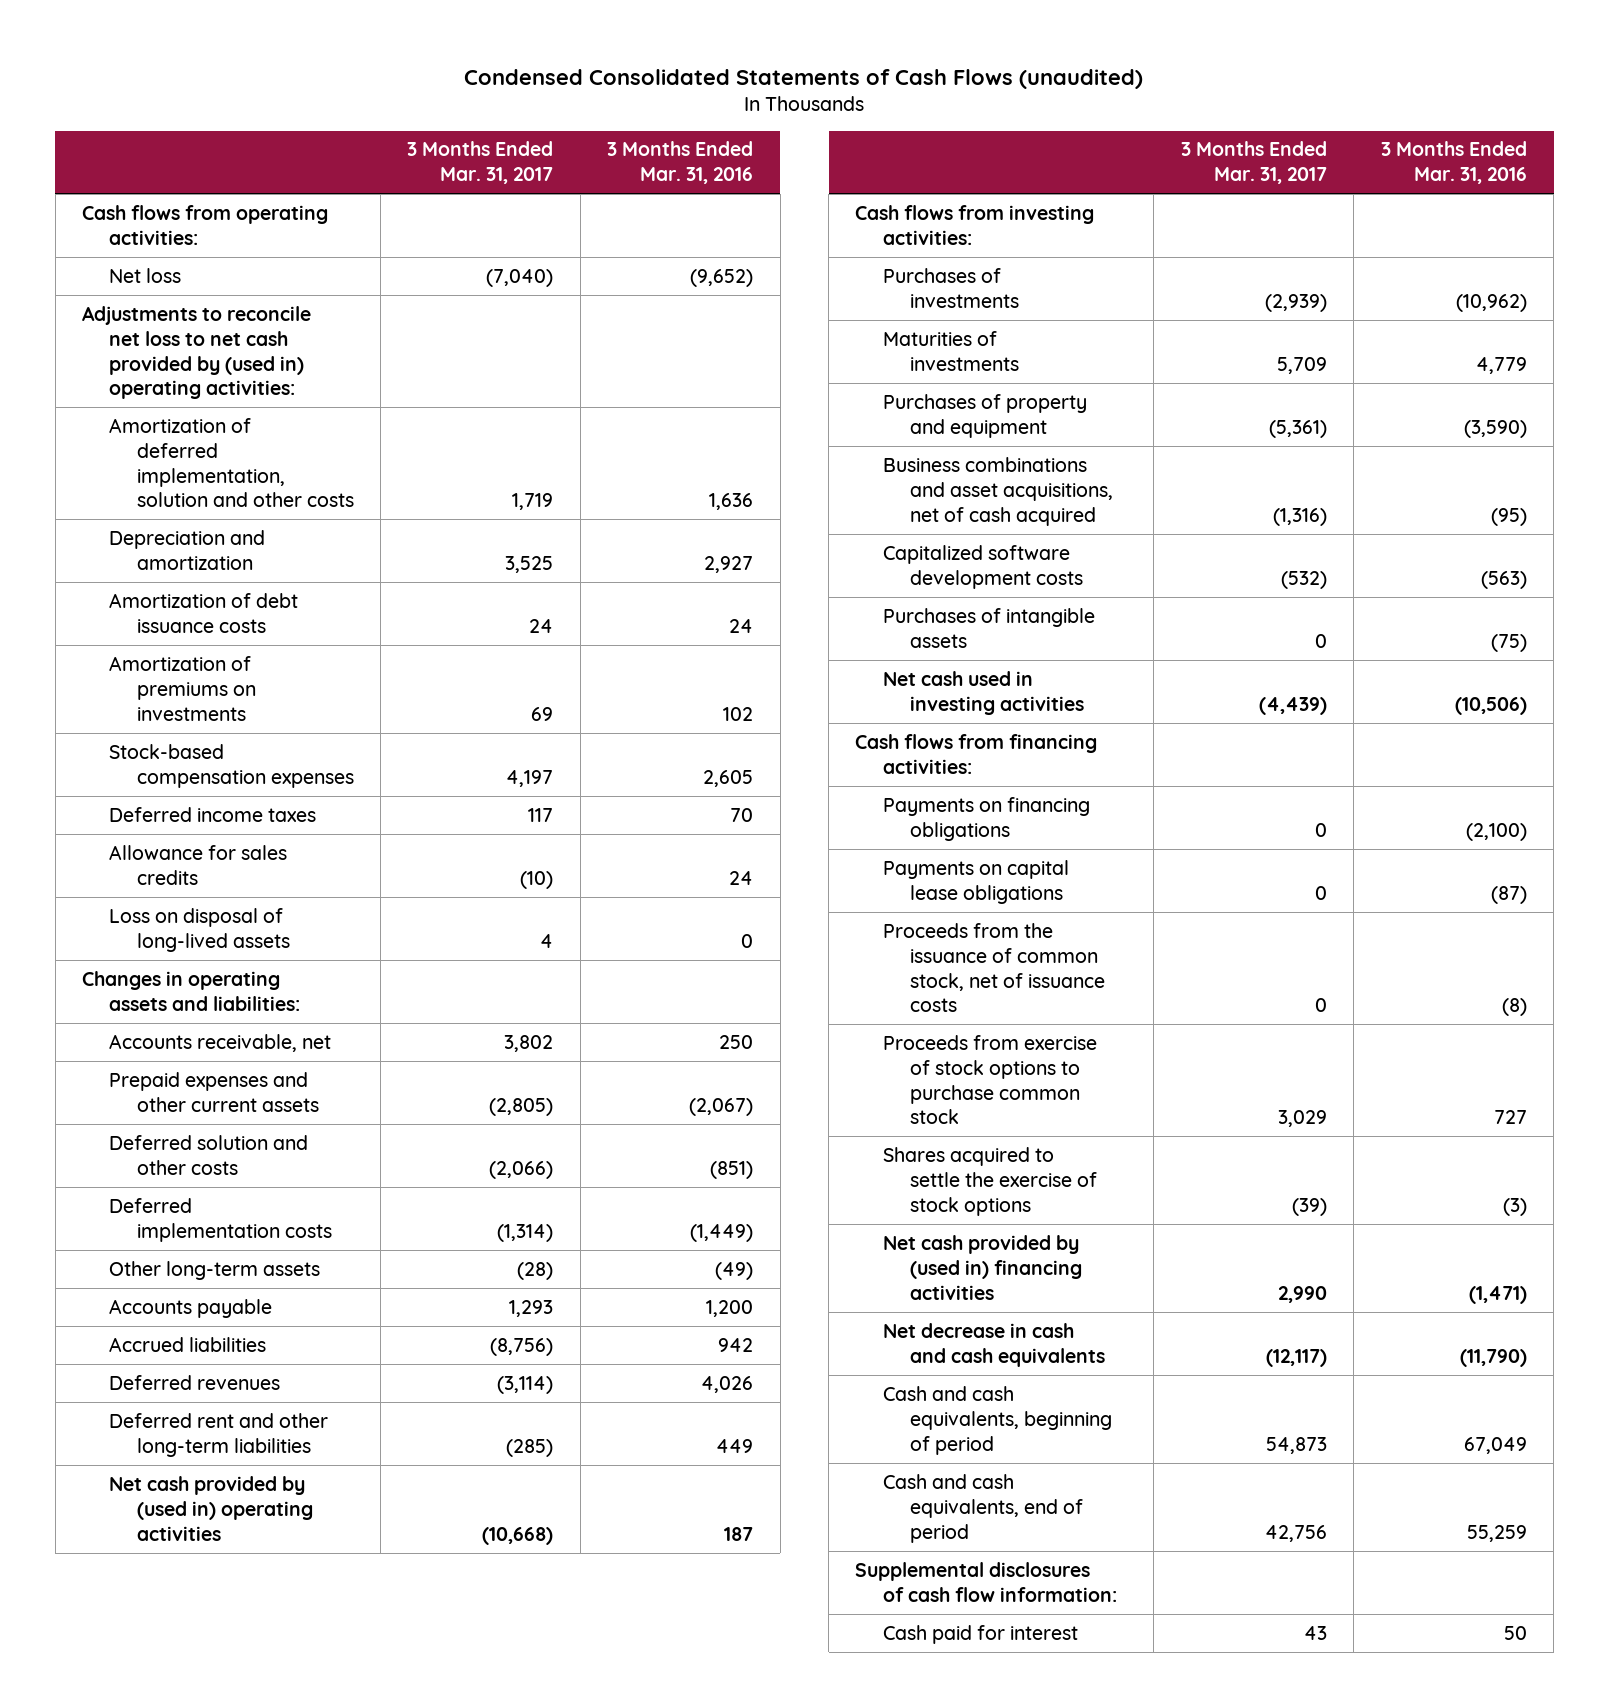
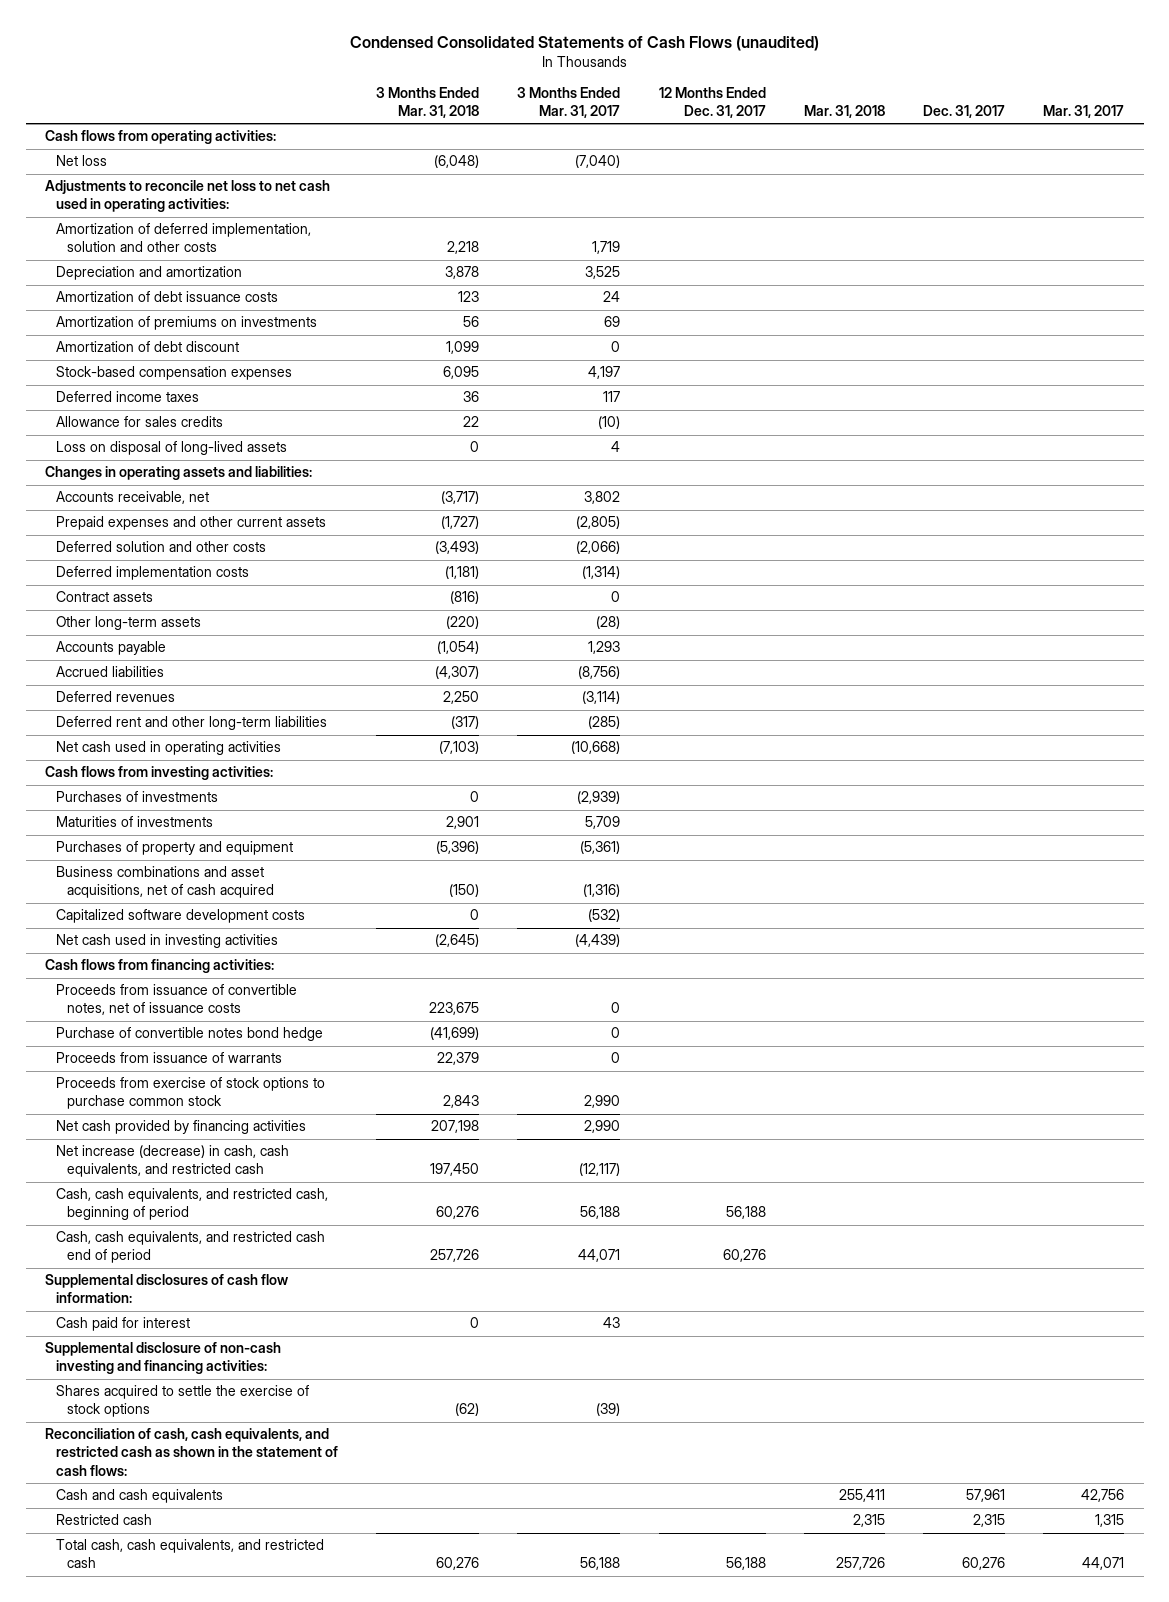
[607,141,754,185] 3 Months Ended Mar. 31, 2016 -> none
none -> [376,86,480,119] 3 Months Ended Mar. 31, 2018
none -> [658,86,766,119] 12 Months Ended Dec. 31, 2017
none -> [803,105,885,119] Mar. 31, 2018
none -> [923,105,1006,119] Dec. 31, 2017
none -> [1043,105,1125,119] Mar. 31, 2017
[82,305,312,400] Adjustments to reconcile net loss to net cash provided by (used in) operating activities: -> [45,180,331,213] Adjustments to reconcile net loss to net cash used in operating activities:
none -> [55,341,239,353] Amortization of debt discount
none -> [55,591,153,603] Contract assets
[109,1475,313,1541] Net cash provided by (used in) operating activities -> [55,741,281,756] Net cash used in operating activities
[882,607,1095,648] Purchases of intangible assets -> none
[882,796,1090,841] Payments on financing obligations -> none
[882,859,1069,904] Payments on capital lease obligations -> none
[882,922,1105,1013] Proceeds from the issuance of common stock, net of issuance costs -> [55,984,297,1016] Proceeds from issuance of convertible notes, net of issuance costs
none -> [55,1027,323,1042] Purchase of convertible notes bond hedge
none -> [55,1052,282,1064] Proceeds from issuance of warrants
[1277,1110,1327,1128] 3,029 -> [584,1095,621,1109] 2,990
[882,1234,1082,1300] Net cash provided by (used in) financing activities -> [55,1120,306,1135] Net cash provided by financing activities
[882,1322,1105,1367] Net decrease in cash and cash equivalents -> [55,1145,289,1178] Net increase (decrease) in cash, cash equivalents, and restricted cash
[882,1385,1112,1455] Cash and cash equivalents, beginning of period -> [55,1188,328,1221] Cash, cash equivalents, and restricted cash, beginning of period
[1265,1436,1327,1454] 54,873 -> [580,1206,621,1220] 56,188
[882,1473,1083,1543] Cash and cash equivalents, end of period -> [55,1231,325,1264] Cash, cash equivalents, and restricted cash end of period
[1264,1524,1327,1542] 42,756 -> [578,1249,621,1263] 44,071
none -> [45,1342,282,1375] Supplemental disclosure of non-cash investing and financing activities:
[882,1146,1097,1216] Shares acquired to settle the exercise of stock options -> [55,1385,309,1418] Shares acquired to settle the exercise of stock options
none -> [45,1428,338,1476] Reconciliation of cash, cash equivalents, and restricted cash as shown in the statement of cash flows:
none -> [55,1489,223,1504] Cash and cash equivalents
none -> [55,1514,152,1526] Restricted cash
none -> [55,1539,324,1569] Total cash, cash equivalents, and restricted cash

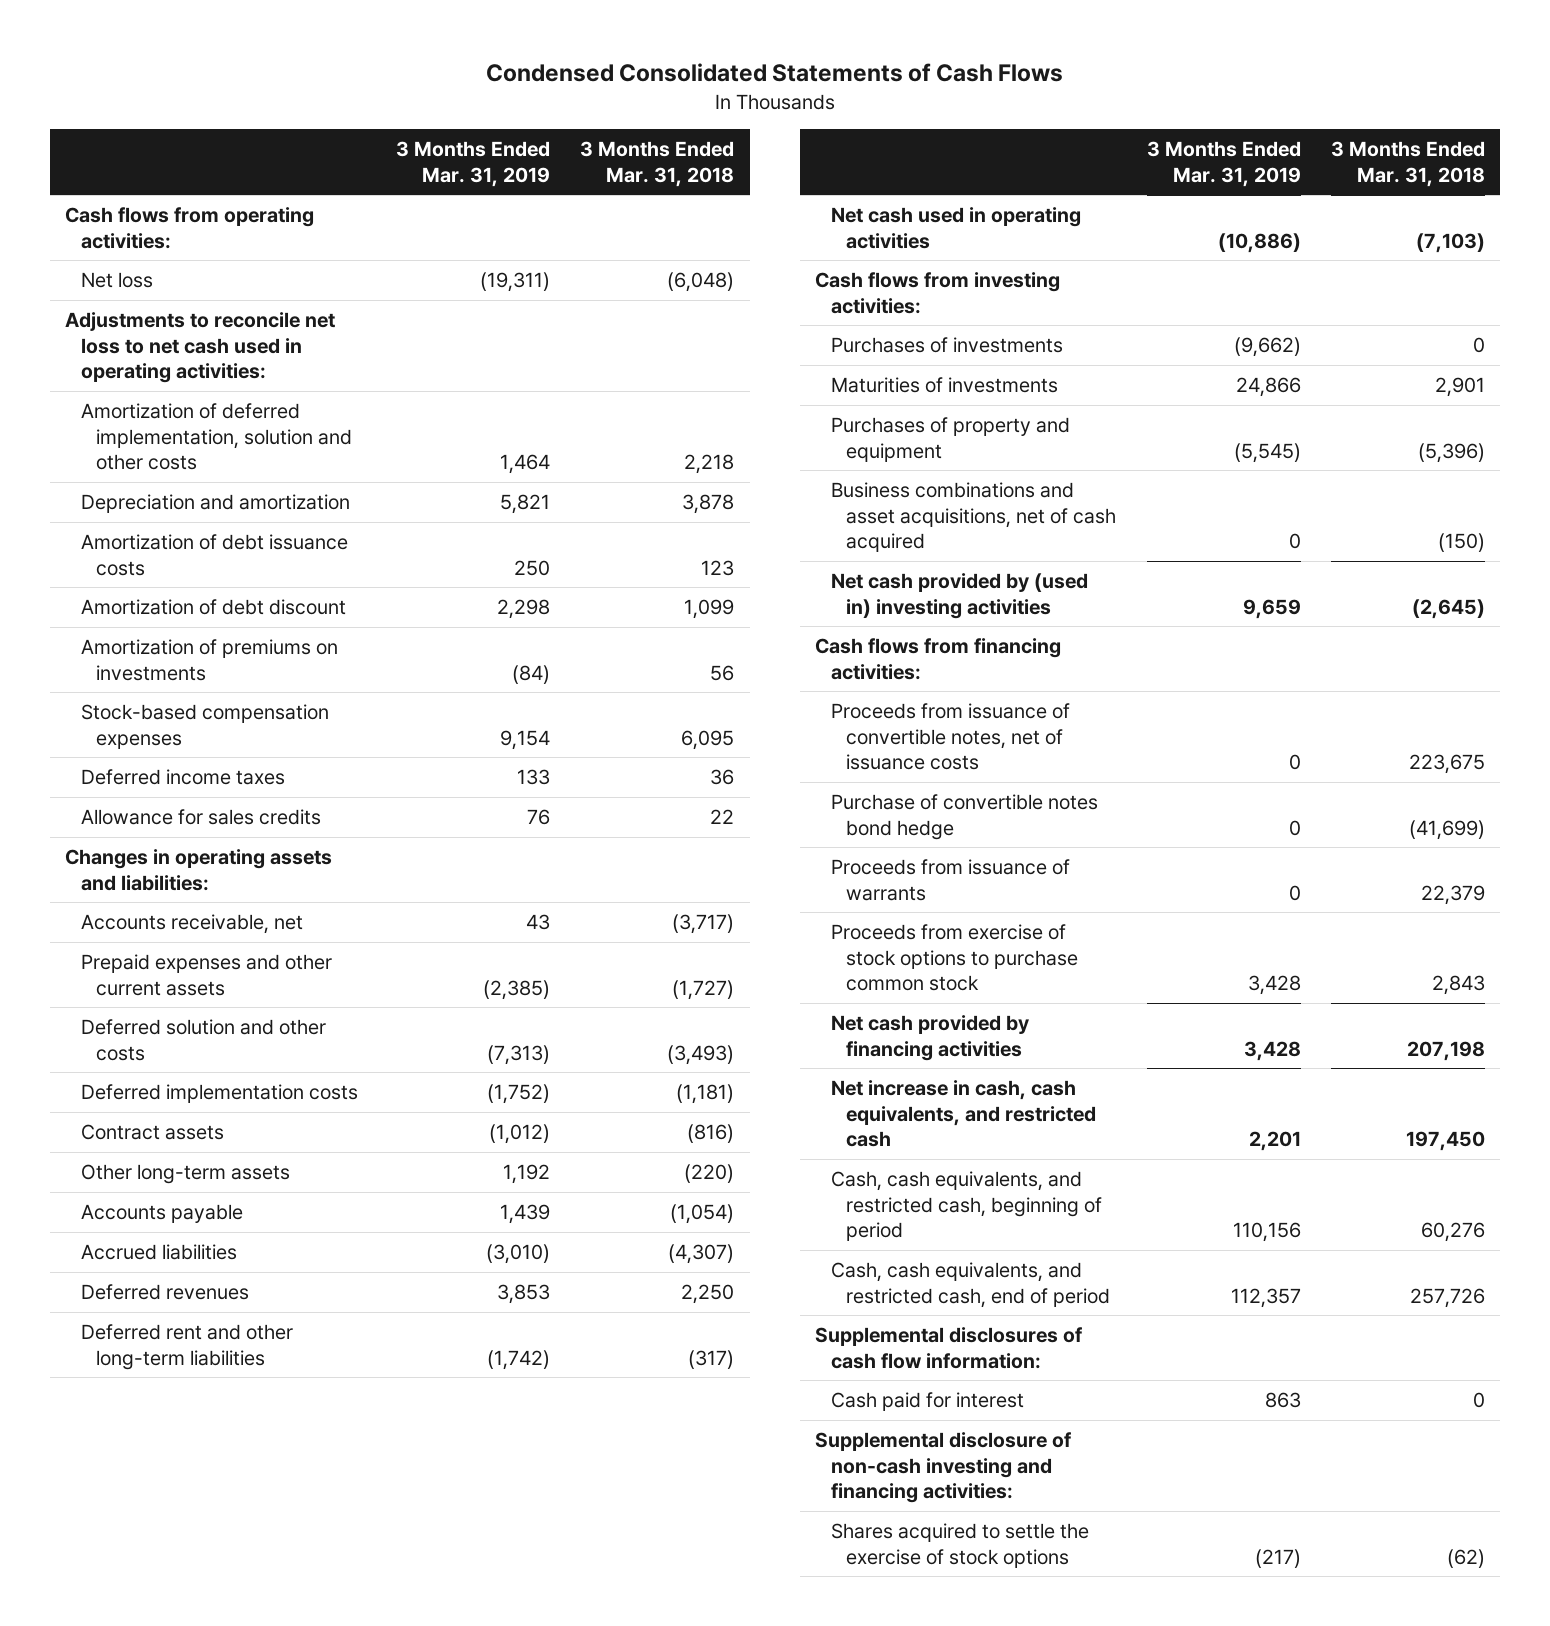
[349,35,819,51] Condensed Consolidated Statements of Cash Flows (unaudited) -> [485,63,1063,83] Condensed Consolidated Statements of Cash Flows
[517,86,621,119] 3 Months Ended Mar. 31, 2017 -> none
[658,86,766,119] 12 Months Ended Dec. 31, 2017 -> none
[803,105,885,119] Mar. 31, 2018 -> none
[923,105,1006,119] Dec. 31, 2017 -> none
[1043,105,1125,119] Mar. 31, 2017 -> none
none -> [396,141,551,187] 3 Months Ended Mar. 31, 2019
[55,316,317,331] Amortization of premiums on investments -> [80,639,338,681] Amortization of premiums on investments
[55,441,287,456] Loss on disposal of long-lived assets -> none
[55,909,305,924] Capitalized software development costs -> none
[55,934,278,949] Net cash used in investing activities -> [830,573,1088,619] Net cash provided by (used in) investing activities
[55,1145,289,1178] Net increase (decrease) in cash, cash equivalents, and restricted cash -> [830,1080,1097,1148] Net increase in cash, cash equivalents, and restricted cash
[55,1231,325,1264] Cash, cash equivalents, and restricted cash end of period -> [830,1262,1111,1308] Cash, cash equivalents, and restricted cash, end of period
[45,1428,338,1476] Reconciliation of cash, cash equivalents, and restricted cash as shown in the statement of cash flows: -> none
[55,1489,223,1504] Cash and cash equivalents -> none
[55,1514,152,1526] Restricted cash -> none
[55,1539,324,1569] Total cash, cash equivalents, and restricted cash -> none

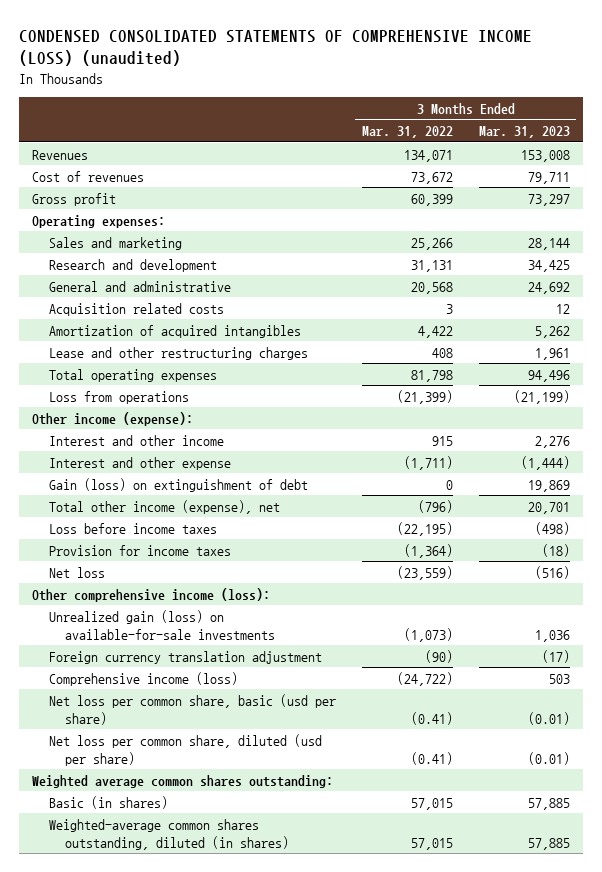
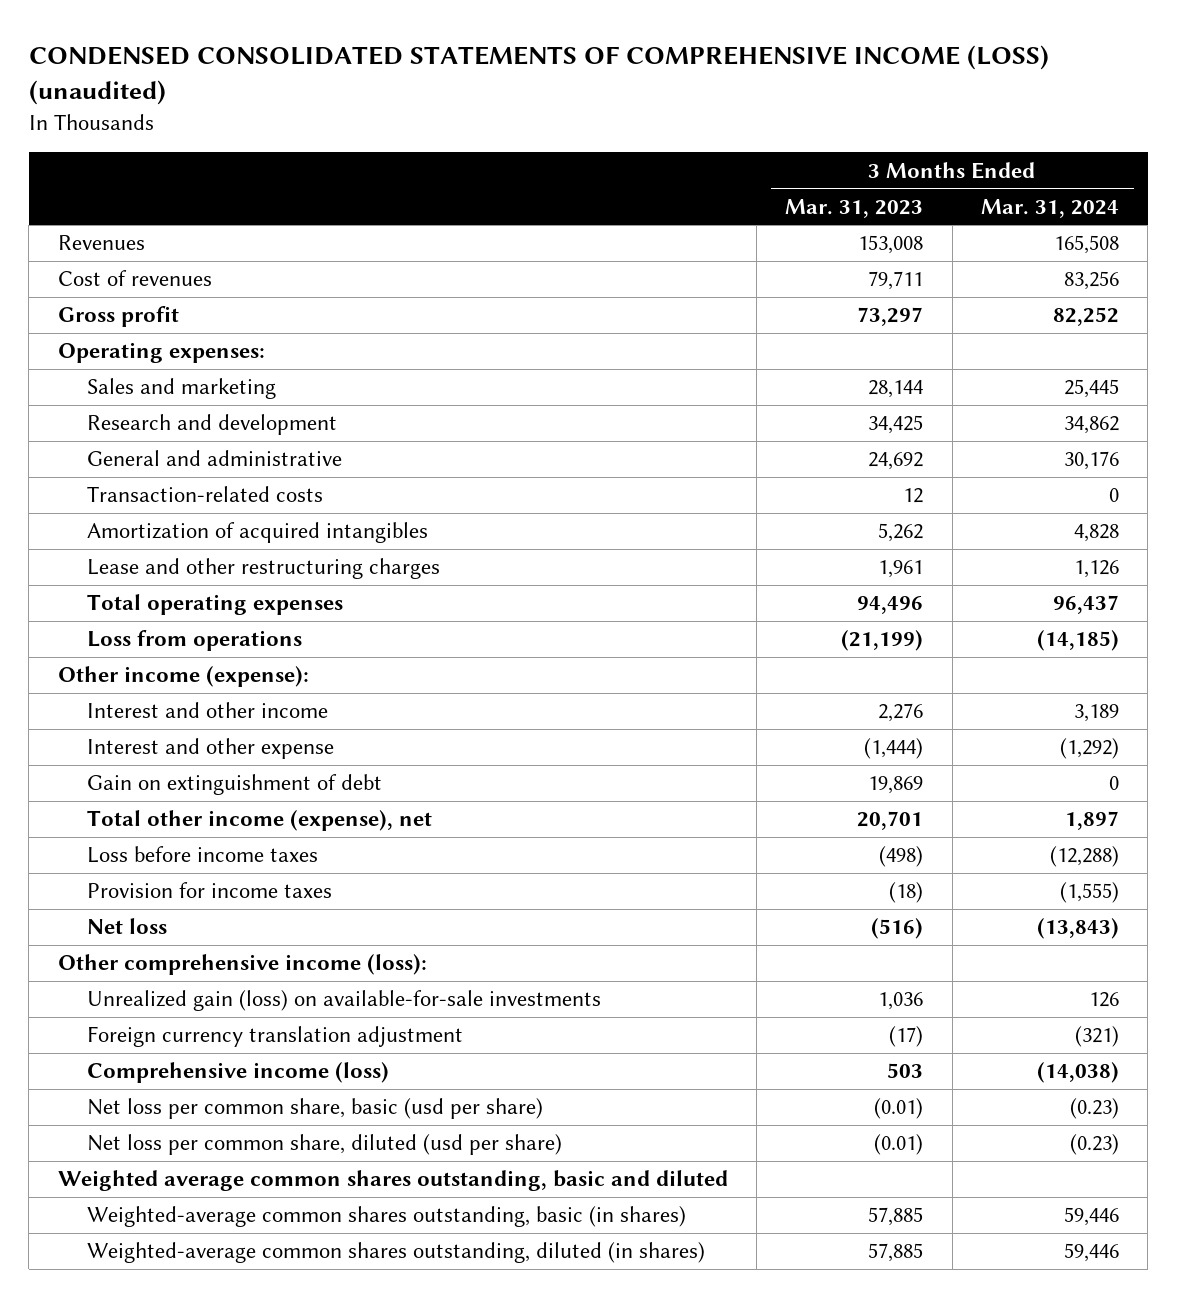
[361,126,453,139] Mar. 31, 2022 -> none
none -> [981,198,1120,218] Mar. 31, 2024
[48,302,224,316] Acquisition related costs -> [87,486,324,503] Transaction-related costs
[48,477,308,492] Gain (loss) on extinguishment of debt -> [87,774,383,796] Gain on extinguishment of debt
[32,774,334,788] Weighted average common shares outstanding: -> [57,1170,728,1192] Weighted average common shares outstanding, basic and diluted
[48,795,168,809] Basic (in shares) -> [87,1206,687,1228] Weighted-average common shares outstanding, basic (in shares)

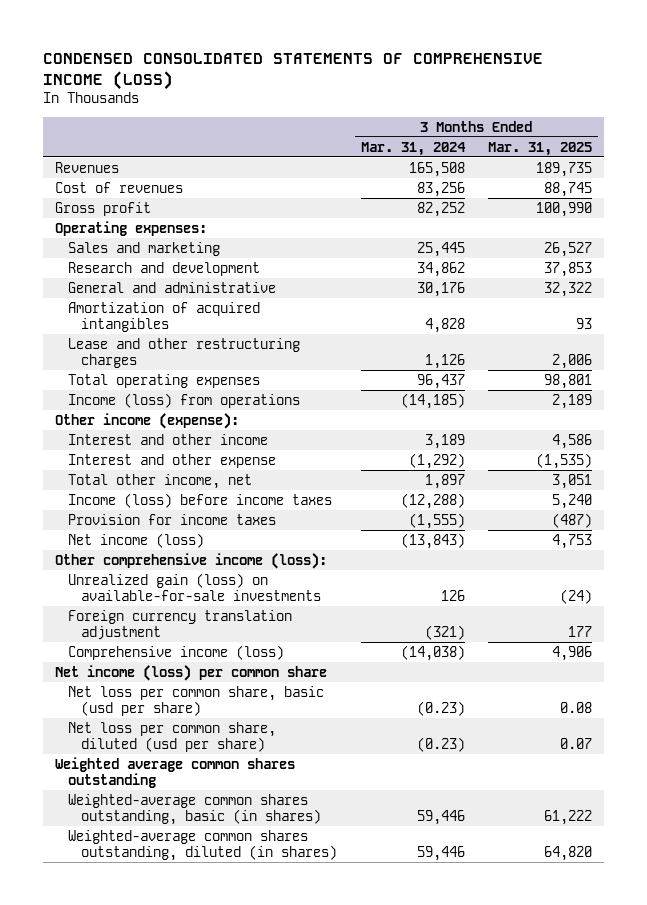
[28,45,1049,106] CONDENSED CONSOLIDATED STATEMENTS OF COMPREHENSIVE INCOME (LOSS) (unaudited) -> [43,53,544,91] CONDENSED CONSOLIDATED STATEMENTS OF COMPREHENSIVE INCOME (LOSS)
[785,198,924,218] Mar. 31, 2023 -> none
none -> [488,141,593,156] Mar. 31, 2025
[87,486,324,503] Transaction-related costs -> none
[87,630,303,652] Loss from operations -> [68,392,301,408] Income (loss) from operations
[87,774,383,796] Gain on extinguishment of debt -> none
[87,810,433,832] Total other income (expense), net -> [68,473,253,489] Total other income, net
[87,846,319,864] Loss before income taxes -> [68,492,333,508] Income (loss) before income taxes
[87,918,168,935] Net loss -> [68,532,205,548] Net income (loss)
none -> [54,664,327,681] Net income (loss) per common share
[57,1170,728,1192] Weighted average common shares outstanding, basic and diluted -> [54,756,295,788] Weighted average common shares outstanding

